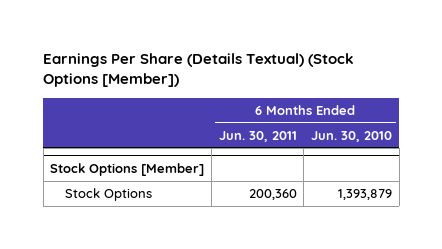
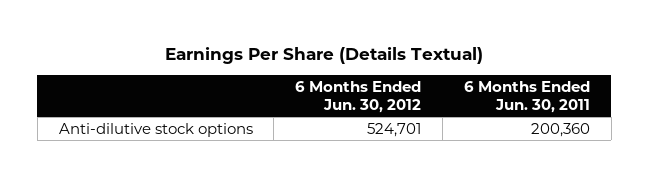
[43,52,355,88] Earnings Per Share (Details Textual) (Stock Options [Member]) -> [165,47,484,65] Earnings Per Share (Details Textual)
[311,130,393,142] Jun. 30, 2010 -> none
none -> [295,80,422,113] 6 Months Ended Jun. 30, 2012
[50,162,205,176] Stock Options [Member] -> none
[65,188,153,202] Stock Options -> [58,122,253,137] Anti-dilutive stock options

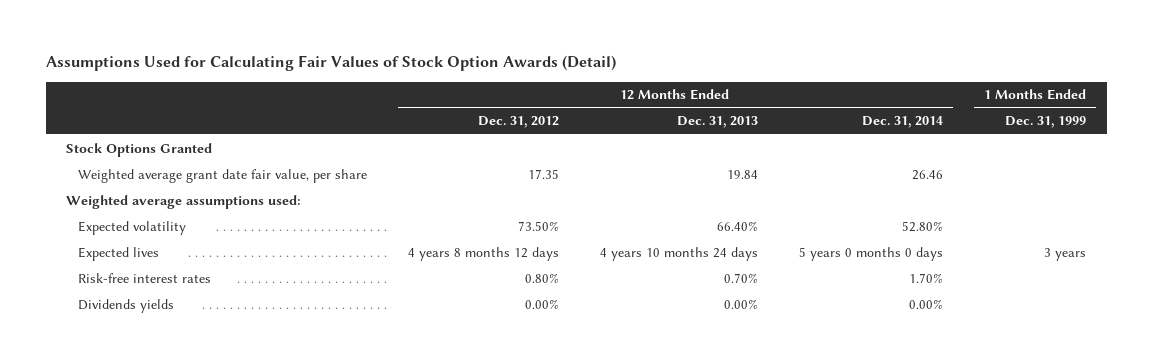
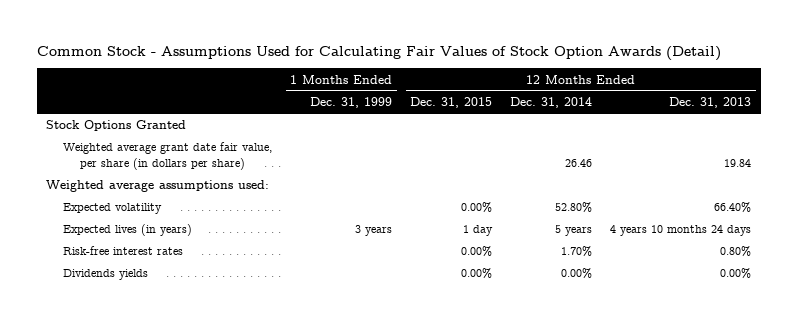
[45,55,616,72] Assumptions Used for Calculating Fair Values of Stock Option Awards (Detail) -> [37,46,722,62] Common Stock - Assumptions Used for Calculating Fair Values of Stock Option Awards (Detail)
[477,116,559,129] Dec. 31, 2012 -> none
none -> [410,97,493,109] Dec. 31, 2015
[77,168,367,183] Weighted average grant date fair value, per share -> [63,142,273,171] Weighted average grant date fair value, per share (in dollars per share)
[77,246,159,261] Expected lives -> [63,224,193,237] Expected lives (in years)
[799,246,944,261] 5 years 0 months 0 days -> [555,225,593,237] 5 years
[723,272,758,283] 0.70% -> [720,246,752,258] 0.80%

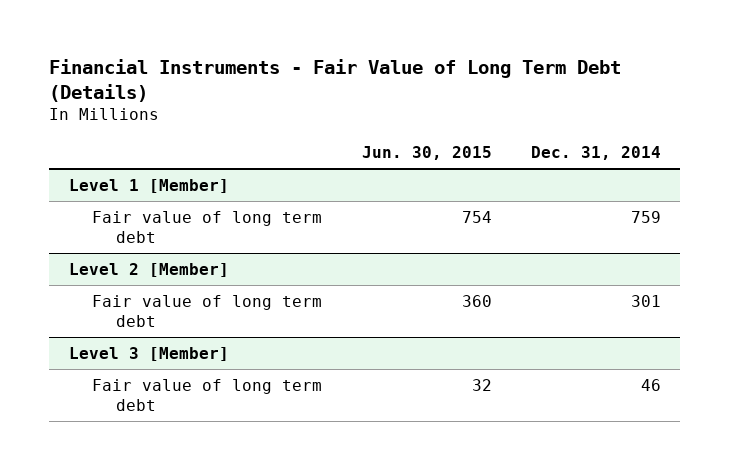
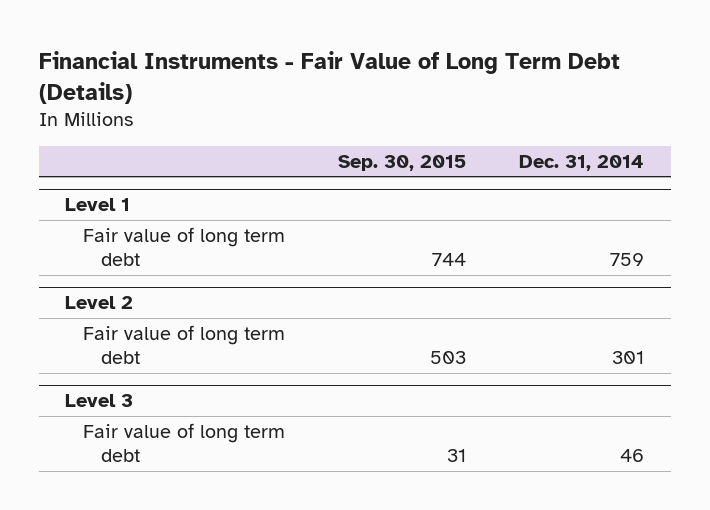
[361,146,492,161] Jun. 30, 2015 -> none
none -> [338,154,467,171] Sep. 30, 2015
[68,178,229,193] Level 1 [Member] -> [65,198,131,212] Level 1
[68,262,229,277] Level 2 [Member] -> [65,296,134,310] Level 2
[68,346,229,361] Level 3 [Member] -> [65,394,134,408] Level 3

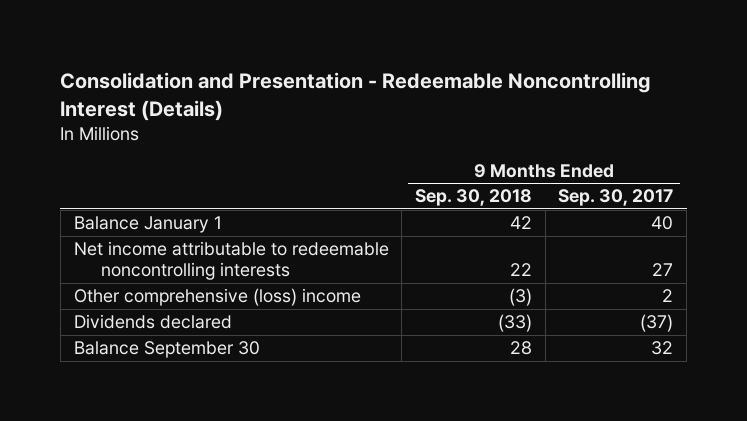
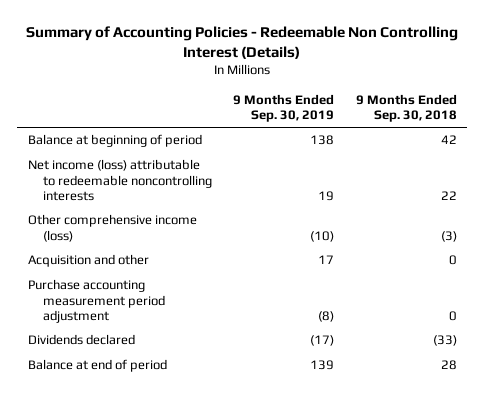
[60,71,651,121] Consolidation and Presentation - Redeemable Noncontrolling Interest (Details) -> [26,26,459,60] Summary of Accounting Policies - Redeemable Non Controlling Interest (Details)
[558,189,674,207] Sep. 30, 2017 -> none
none -> [233,93,335,122] 9 Months Ended Sep. 30, 2019
[73,216,222,234] Balance January 1 -> [27,134,202,148] Balance at beginning of period
[73,241,389,281] Net income attributable to redeemable noncontrolling interests -> [27,159,212,201] Net income (loss) attributable to redeemable noncontrolling interests
[73,288,361,307] Other comprehensive (loss) income -> [27,214,197,242] Other comprehensive income (loss)
none -> [27,254,149,268] Acquisition and other
none -> [27,279,165,323] Purchase accounting measurement period adjustment
[73,341,260,359] Balance September 30 -> [27,359,167,373] Balance at end of period

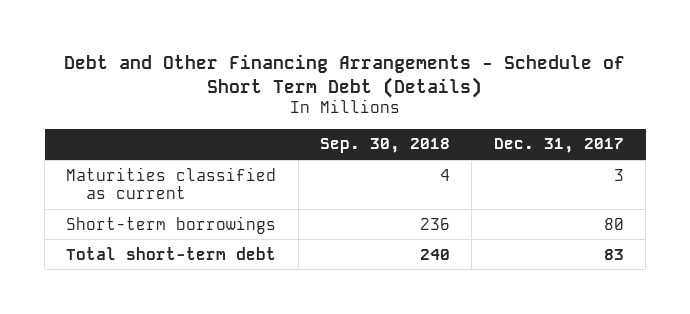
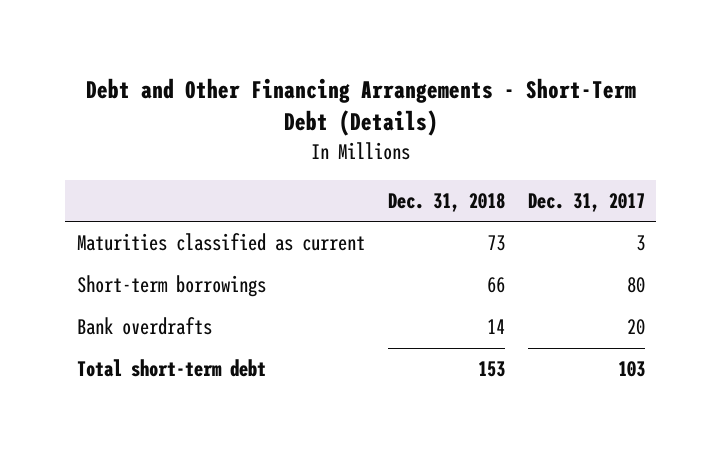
[64,53,626,98] Debt and Other Financing Arrangements - Schedule of Short Term Debt (Details) -> [85,77,636,137] Debt and Other Financing Arrangements - Short-Term Debt (Details)
[320,138,451,154] Sep. 30, 2018 -> none
none -> [387,192,505,212] Dec. 31, 2018
none -> [76,317,212,336] Bank overdrafts
[603,248,624,260] 83 -> [617,361,645,378] 103

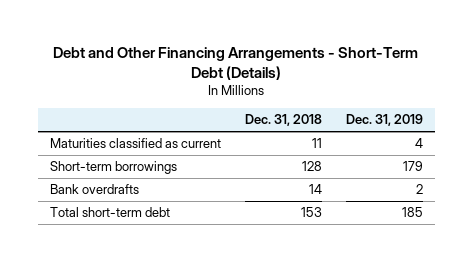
[527,192,645,212] Dec. 31, 2017 -> none
none -> [345,114,423,127] Dec. 31, 2019
[486,235,505,252] 73 -> [311,138,322,149] 11
[486,277,505,294] 66 -> [301,161,322,172] 128

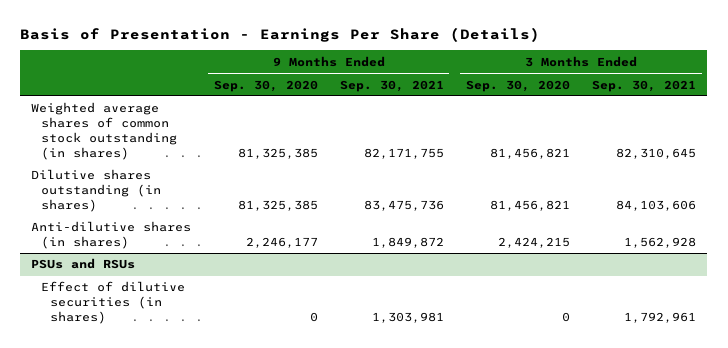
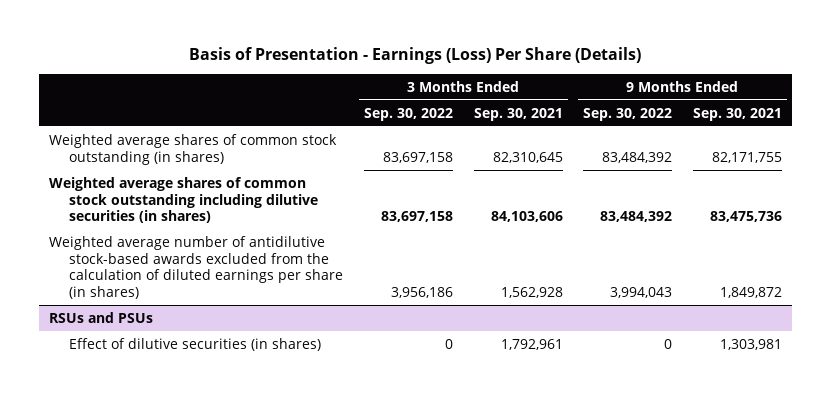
[20,26,541,42] Basis of Presentation - Earnings Per Share (Details) -> [189,47,642,65] Basis of Presentation - Earnings (Loss) Per Share (Details)
[213,79,318,92] Sep. 30, 2020 -> none
[465,79,570,92] Sep. 30, 2020 -> none
none -> [363,107,453,121] Sep. 30, 2022
none -> [583,107,673,121] Sep. 30, 2022
[31,169,161,212] Dilutive shares outstanding (in shares) -> [49,176,319,224] Weighted average shares of common stock outstanding including dilutive securities (in shares)
[31,221,192,250] Anti-dilutive shares (in shares) -> [49,235,344,300] Weighted average number of antidilutive stock-based awards excluded from the calculation of diluted earnings per share (in shares)
[31,258,136,270] PSUs and RSUs -> [49,311,154,323] RSUs and PSUs

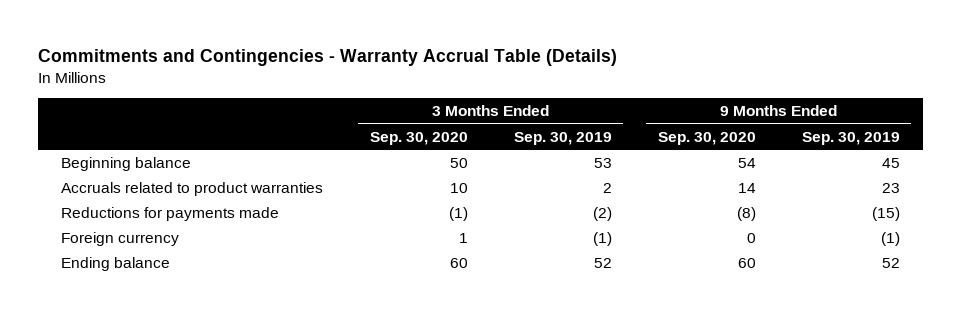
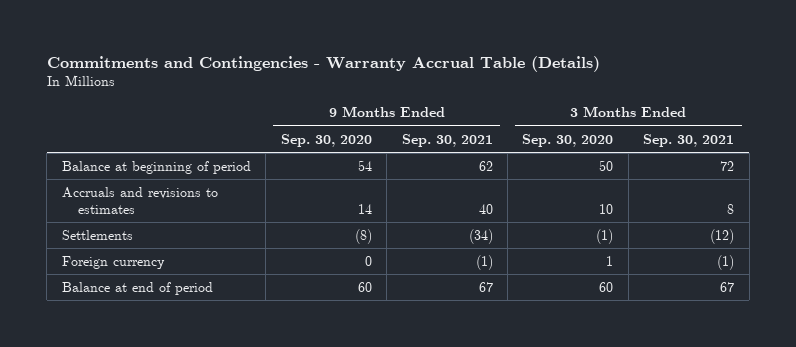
[513,131,612,145] Sep. 30, 2019 -> none
[801,131,900,145] Sep. 30, 2019 -> none
none -> [401,133,493,147] Sep. 30, 2021
none -> [643,133,735,147] Sep. 30, 2021
[61,156,192,171] Beginning balance -> [61,160,251,174] Balance at beginning of period
[61,181,324,196] Accruals related to product warranties -> [61,186,218,214] Accruals and revisions to estimates
[61,206,280,221] Reductions for payments made -> [61,229,133,240] Settlements
[61,256,171,271] Ending balance -> [61,281,213,295] Balance at end of period

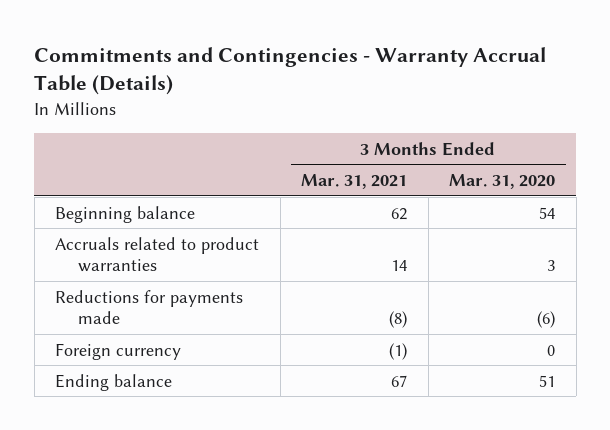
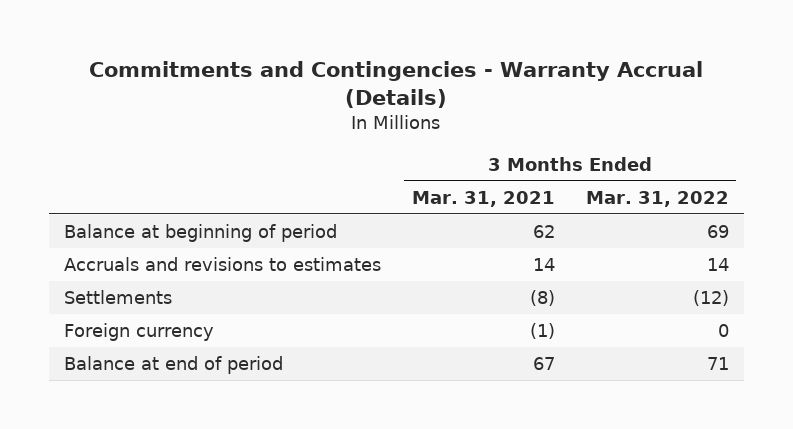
[34,47,547,96] Commitments and Contingencies - Warranty Accrual Table (Details) -> [89,60,704,108] Commitments and Contingencies - Warranty Accrual (Details)
[449,174,556,190] Mar. 31, 2020 -> none
none -> [585,190,729,207] Mar. 31, 2022
[55,205,196,223] Beginning balance -> [64,224,338,243] Balance at beginning of period
[55,236,260,272] Accruals related to product warranties -> [64,257,382,272] Accruals and revisions to estimates
[55,289,244,324] Reductions for payments made -> [64,290,173,305] Settlements
[55,373,173,391] Ending balance -> [64,356,284,375] Balance at end of period

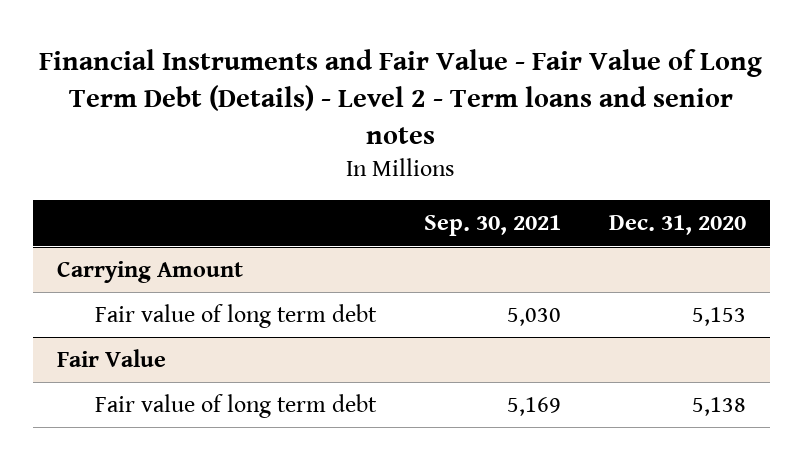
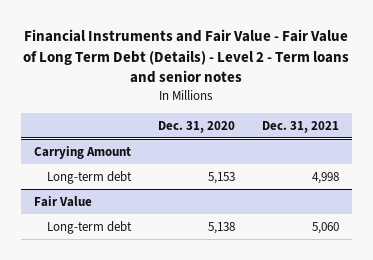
[423,215,561,237] Sep. 30, 2021 -> none
none -> [261,120,339,133] Dec. 31, 2021
[94,304,377,329] Fair value of long term debt -> [47,170,133,184] Long-term debt
[94,394,377,419] Fair value of long term debt -> [47,220,133,234] Long-term debt

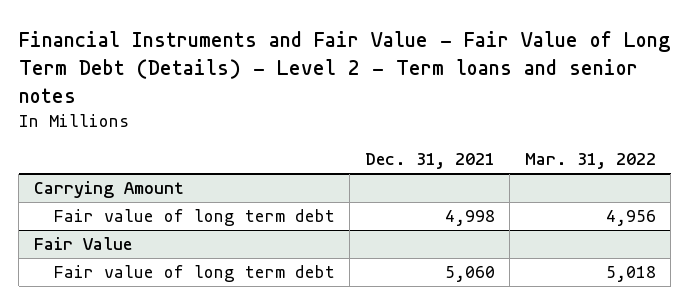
[157,120,235,133] Dec. 31, 2020 -> none
none -> [524,153,656,170] Mar. 31, 2022
[47,170,133,184] Long-term debt -> [53,209,335,227] Fair value of long term debt
[47,220,133,234] Long-term debt -> [53,265,335,283] Fair value of long term debt

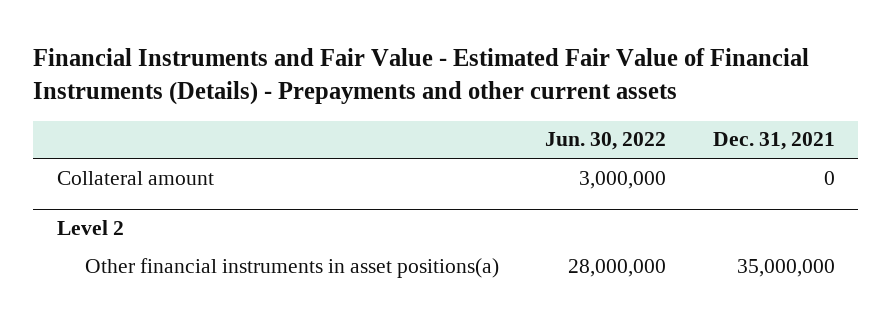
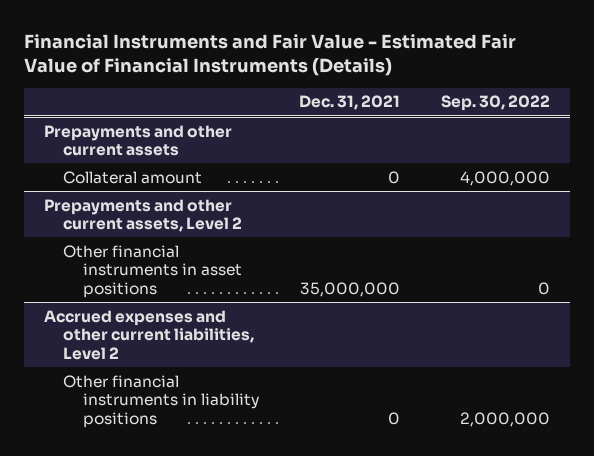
[33,48,810,106] Financial Instruments and Fair Value - Estimated Fair Value of Financial Instruments (Details) - Prepayments and other current assets -> [23,34,516,77] Financial Instruments and Fair Value - Estimated Fair Value of Financial Instruments (Details)
[545,132,667,151] Jun. 30, 2022 -> none
none -> [441,95,551,112] Sep. 30, 2022
none -> [44,124,233,157] Prepayments and other current assets
[56,220,124,236] Level 2 -> none
none -> [44,198,243,233] Prepayments and other current assets, Level 2
[84,257,499,278] Other financial instruments in asset positions(a) -> [63,244,242,298] Other financial instruments in asset positions
none -> [44,309,255,360] Accrued expenses and other current liabilities, Level 2
none -> [63,374,259,428] Other financial instruments in liability positions

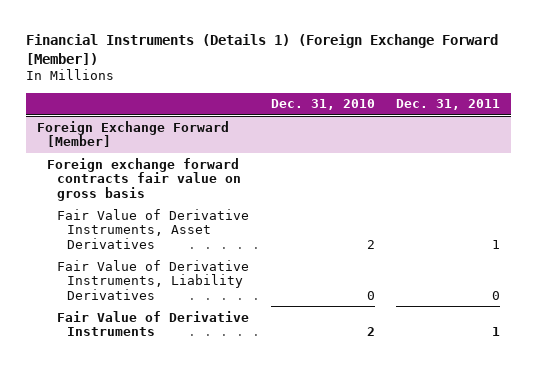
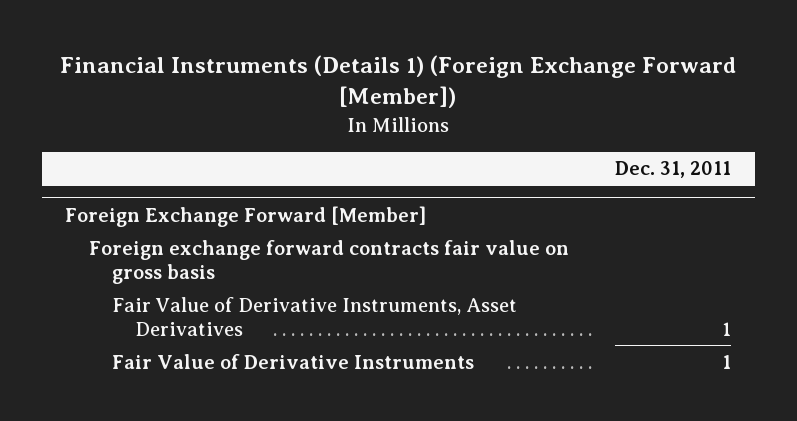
[270,99,375,111] Dec. 31, 2010 -> none
[56,259,249,300] Fair Value of Derivative Instruments, Liability Derivatives -> none

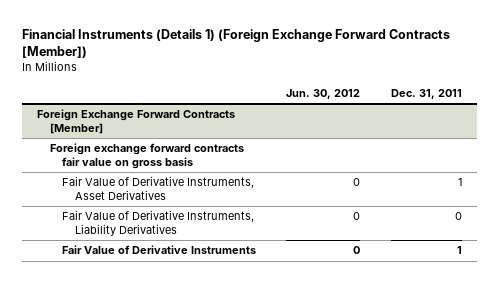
[60,55,737,109] Financial Instruments (Details 1) (Foreign Exchange Forward [Member]) -> [22,29,451,59] Financial Instruments (Details 1) (Foreign Exchange Forward Contracts [Member])
none -> [286,88,361,99] Jun. 30, 2012
[65,205,427,227] Foreign Exchange Forward [Member] -> [37,109,236,134] Foreign Exchange Forward Contracts [Member]
none -> [62,210,255,236] Fair Value of Derivative Instruments, Liability Derivatives

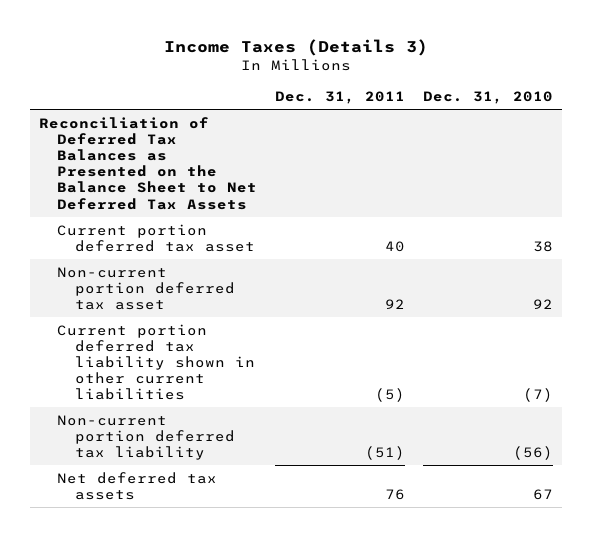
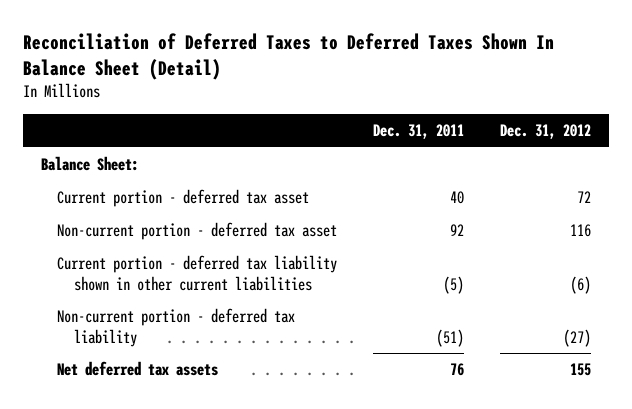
[164,38,429,56] Income Taxes (Details 3) -> [22,32,554,80] Reconciliation of Deferred Taxes to Deferred Taxes Shown In Balance Sheet (Detail)
[423,91,554,105] Dec. 31, 2010 -> none
none -> [500,124,592,140] Dec. 31, 2012
[39,116,258,210] Reconciliation of Deferred Tax Balances as Presented on the Balance Sheet to Net Deferred Tax Assets -> [40,156,139,172] Balance Sheet:
[57,223,255,252] Current portion deferred tax asset -> [57,189,310,208] Current portion - deferred tax asset
[57,266,235,310] Non-current portion deferred tax asset -> [57,222,338,241] Non-current portion - deferred tax asset
[57,323,255,401] Current portion deferred tax liability shown in other current liabilities -> [57,255,338,291] Current portion - deferred tax liability shown in other current liabilities
[57,414,235,460] Non-current portion deferred tax liability -> [57,308,296,347] Non-current portion - deferred tax liability

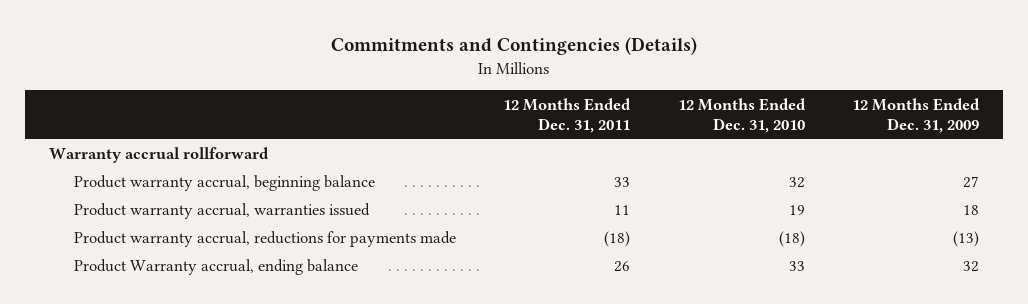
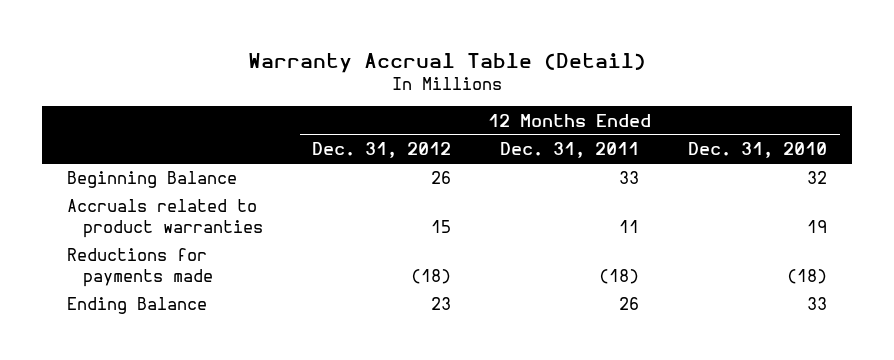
[331,37,698,56] Commitments and Contingencies (Details) -> [248,52,647,73] Warranty Accrual Table (Detail)
[852,97,981,133] 12 Months Ended Dec. 31, 2009 -> none
none -> [312,142,452,159] Dec. 31, 2012
[48,146,269,163] Warranty accrual rollforward -> none
[73,174,375,191] Product warranty accrual, beginning balance -> [66,171,237,189] Beginning Balance
[73,202,370,219] Product warranty accrual, warranties issued -> [66,199,264,239] Accruals related to product warranties
[73,230,456,247] Product warranty accrual, reductions for payments made -> [66,248,214,288] Reductions for payments made
[73,258,358,275] Product Warranty accrual, ending balance -> [66,297,207,315] Ending Balance

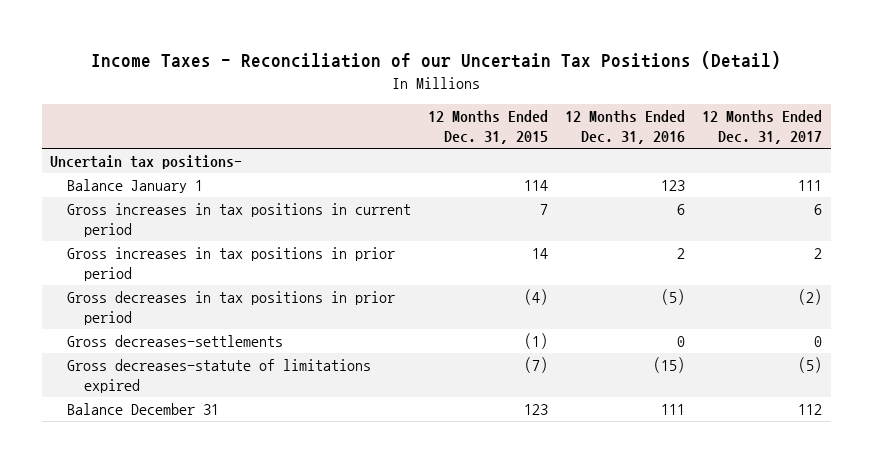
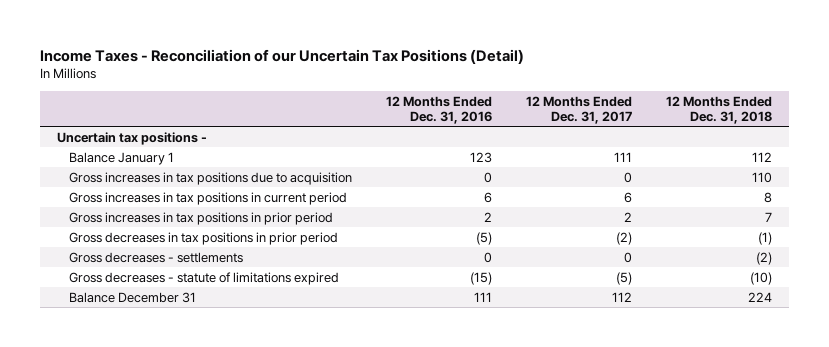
[428,110,549,145] 12 Months Ended Dec. 31, 2015 -> none
none -> [665,95,772,125] 12 Months Ended Dec. 31, 2018
[50,155,243,170] Uncertain tax positions- -> [57,131,208,145] Uncertain tax positions -
none -> [68,171,352,185] Gross increases in tax positions due to acquisition
[67,335,284,348] Gross decreases-settlements -> [68,251,243,263] Gross decreases - settlements
[67,359,372,393] Gross decreases-statute of limitations expired -> [68,271,339,285] Gross decreases - statute of limitations expired

